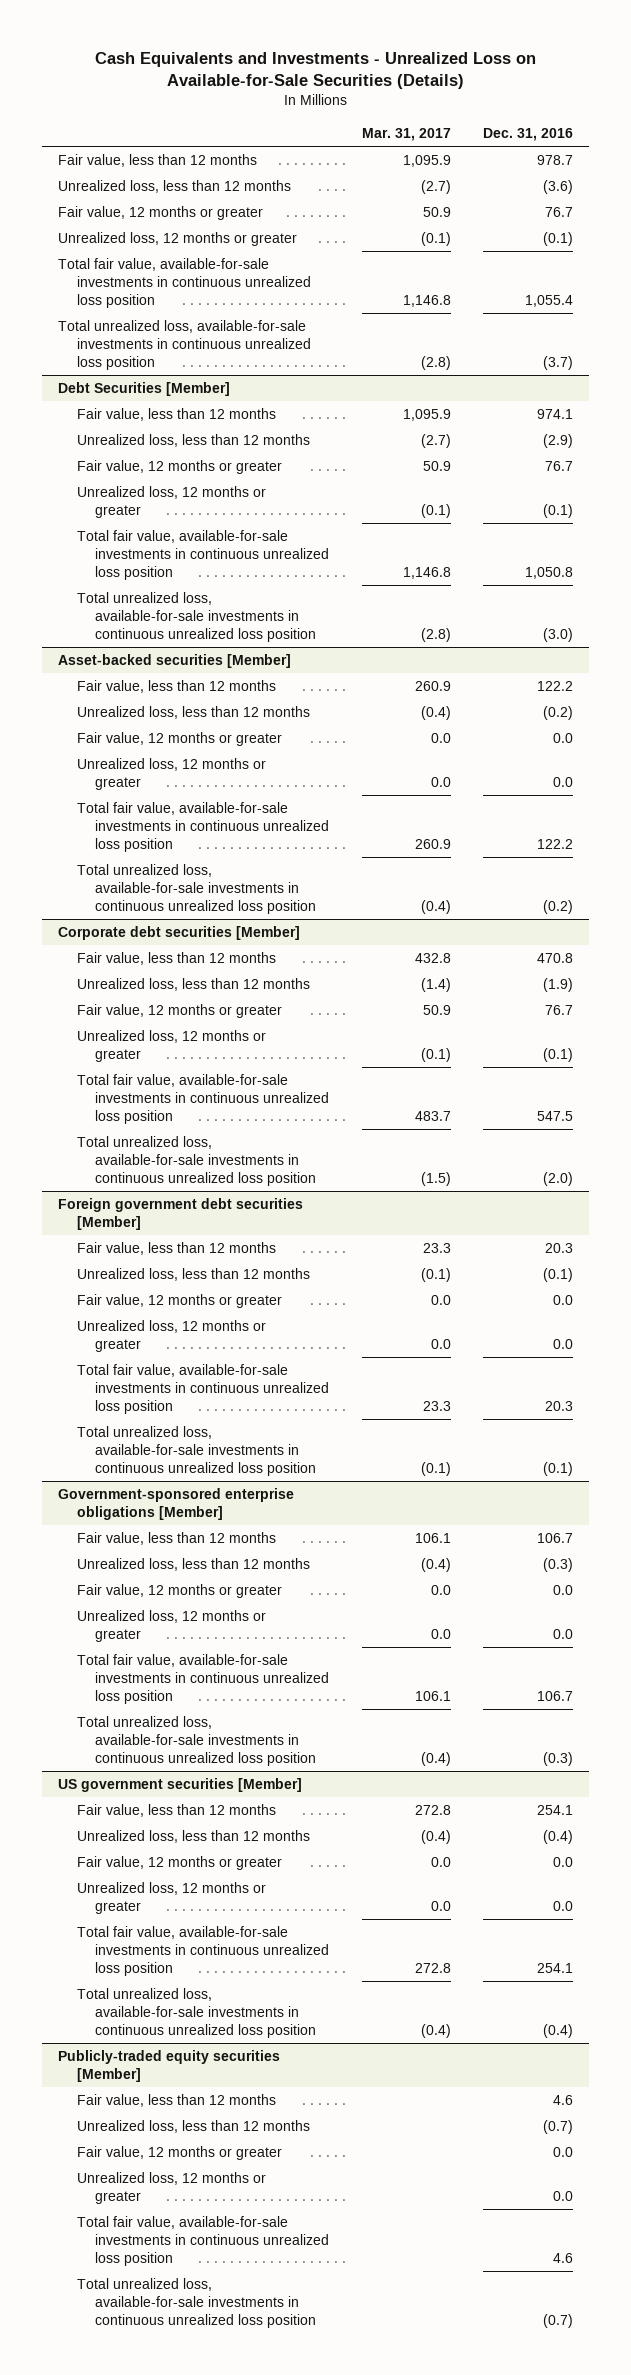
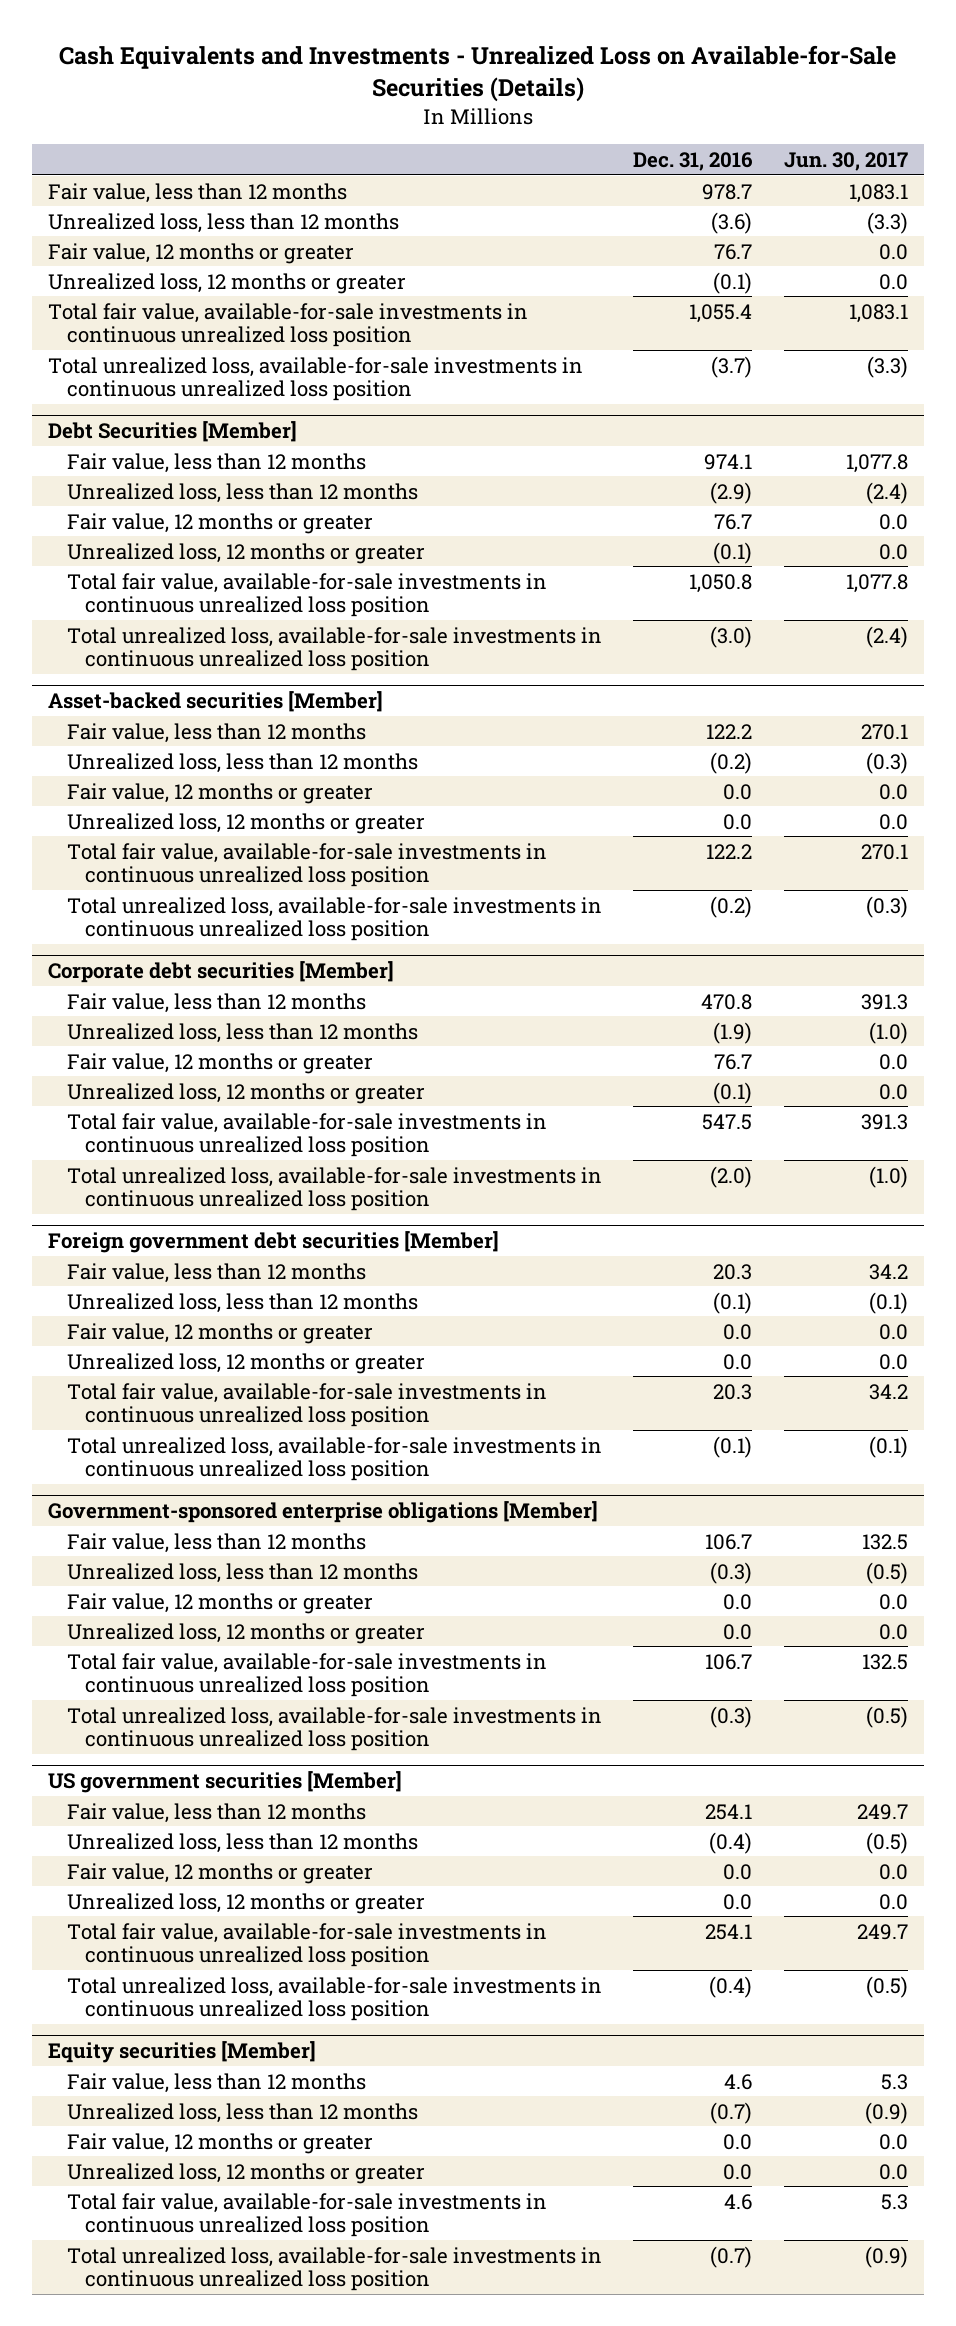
[361,127,451,141] Mar. 31, 2017 -> none
none -> [783,152,908,172] Jun. 30, 2017
[58,2050,281,2083] Publicly-traded equity securities [Member] -> [48,2041,317,2064] Equity securities [Member]

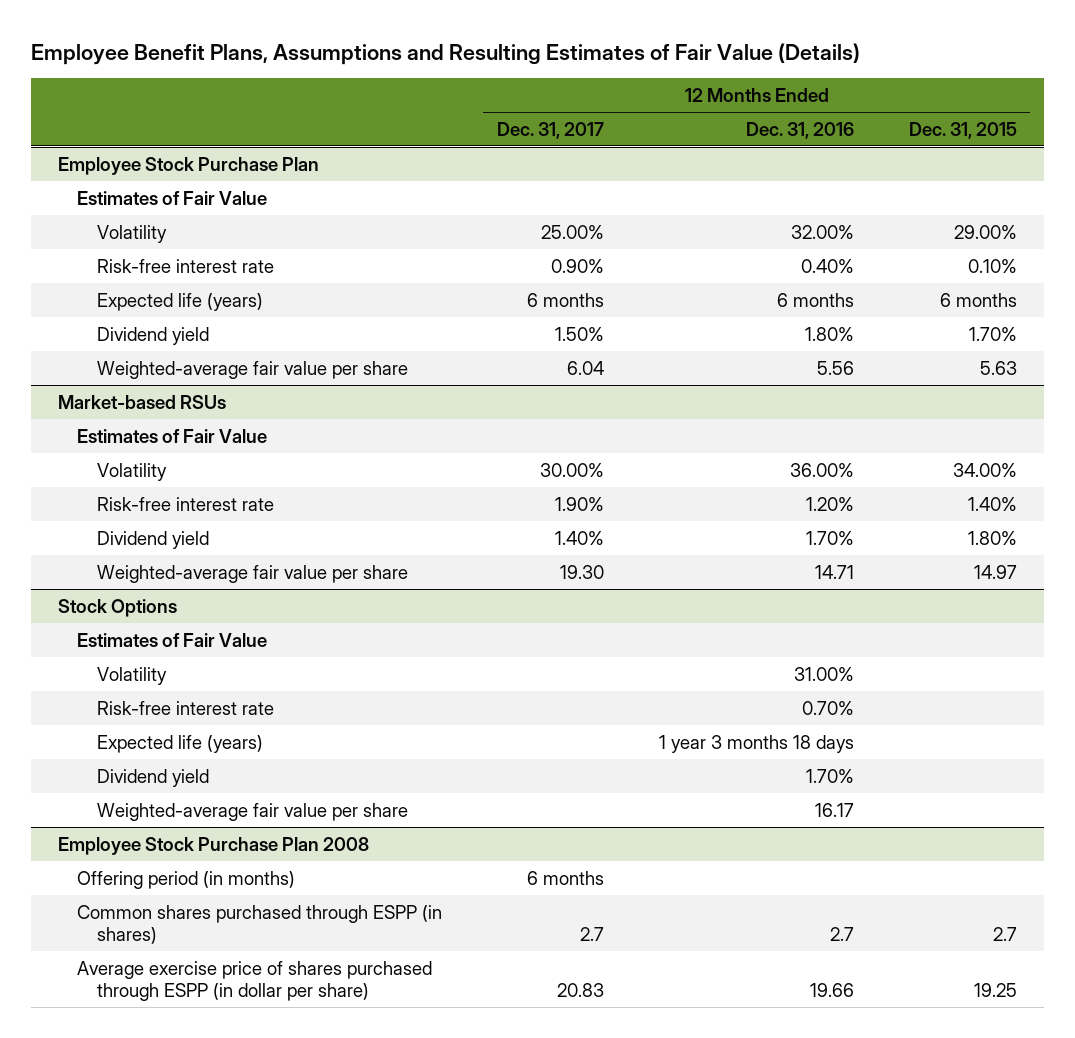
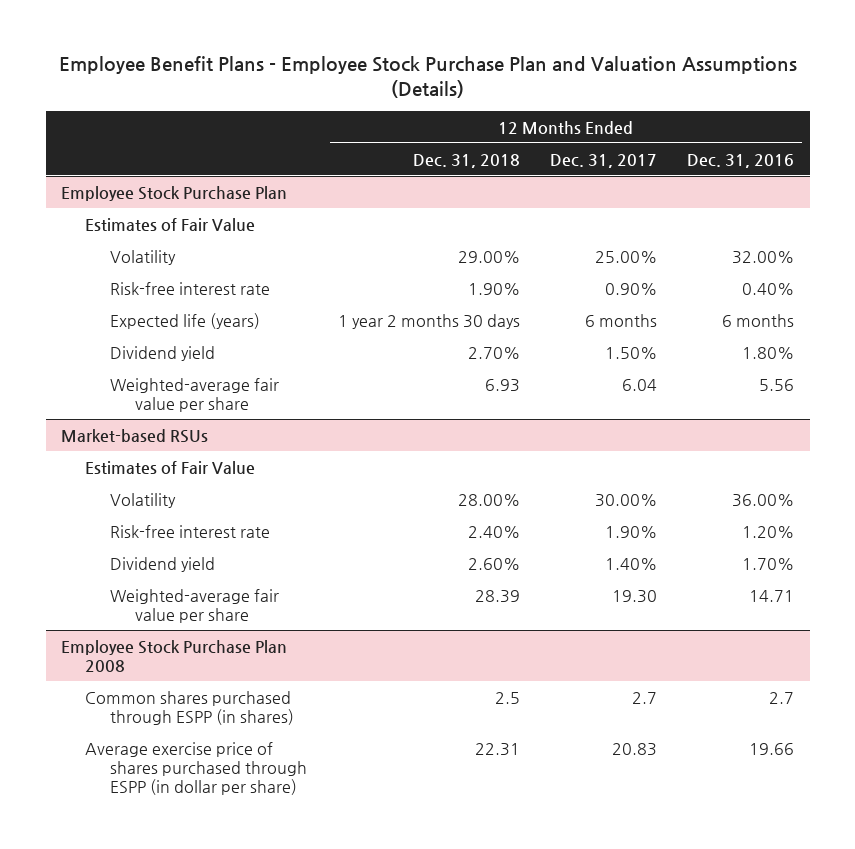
[30,42,860,65] Employee Benefit Plans, Assumptions and Resulting Estimates of Fair Value (Details) -> [58,56,797,99] Employee Benefit Plans - Employee Stock Purchase Plan and Valuation Assumptions (Details)
[908,121,1017,139] Dec. 31, 2015 -> none
none -> [412,153,520,168] Dec. 31, 2018
[58,598,178,617] Stock Options -> none
[77,632,268,647] Estimates of Fair Value -> none
[96,666,167,685] Volatility -> none
[96,700,274,715] Risk-free interest rate -> none
[96,734,263,753] Expected life (years) -> none
[96,768,209,787] Dividend yield -> none
[96,802,408,821] Weighted-average fair value per share -> none
[77,870,296,889] Offering period (in months) -> none

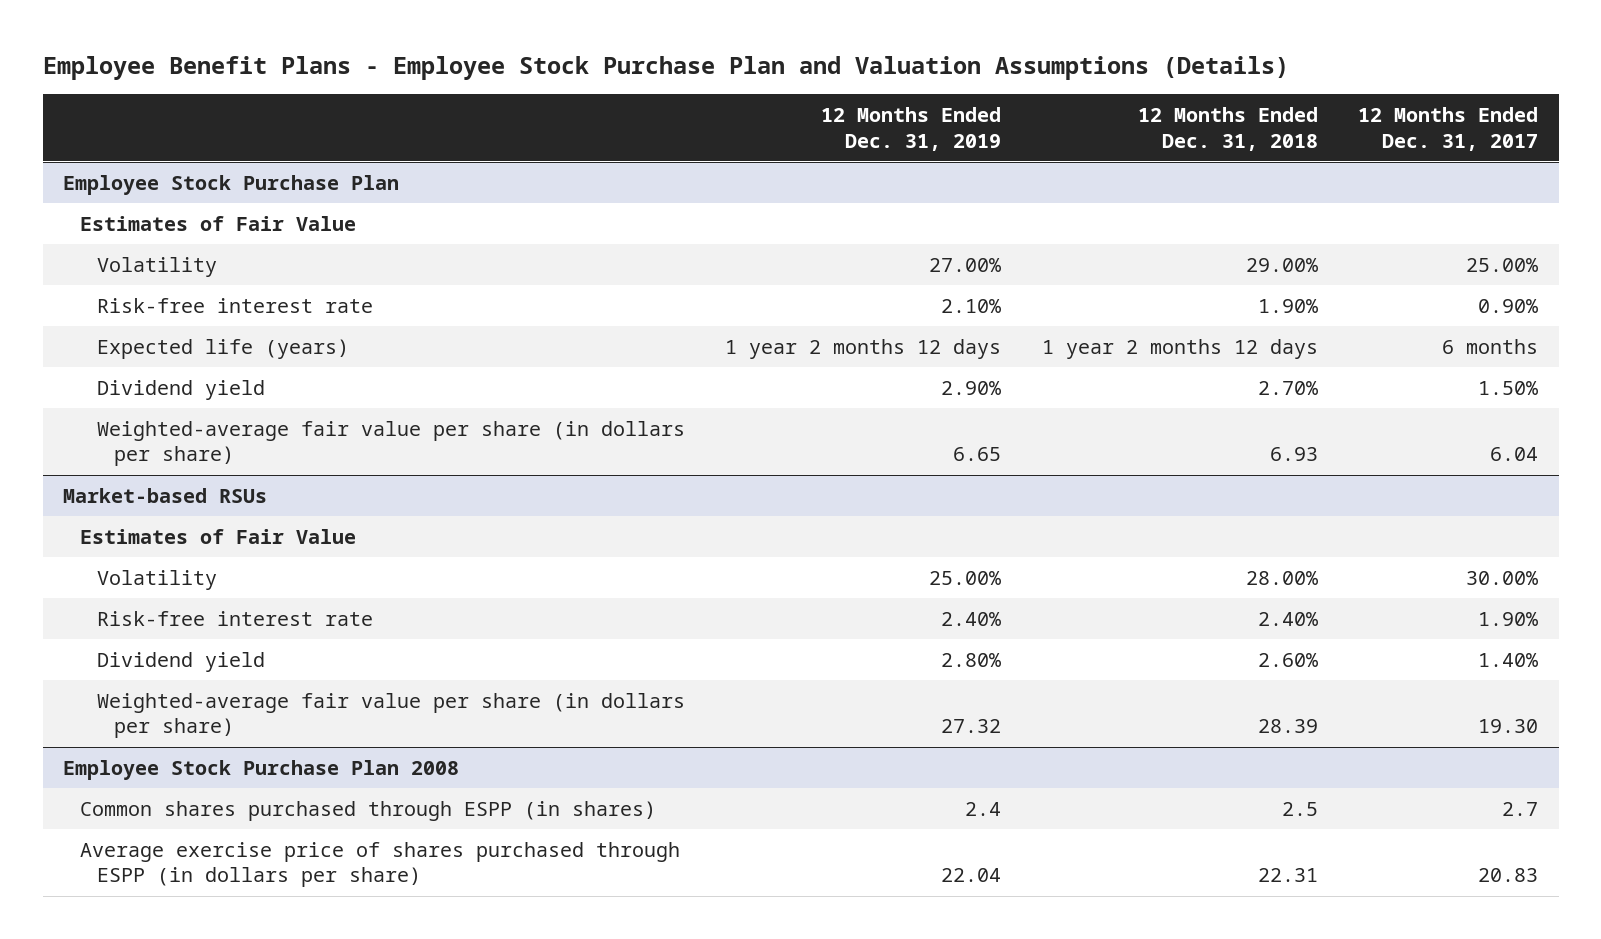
[687,153,795,168] Dec. 31, 2016 -> none
none -> [821,106,1002,151] 12 Months Ended Dec. 31, 2019
[337,313,520,329] 1 year 2 months 30 days -> [1041,338,1318,359] 1 year 2 months 12 days
[110,377,280,412] Weighted-average fair value per share -> [96,420,685,467] Weighted-average fair value per share (in dollars per share)
[110,588,280,623] Weighted-average fair value per share -> [96,692,685,739] Weighted-average fair value per share (in dollars per share)
[85,741,308,796] Average exercise price of shares purchased through ESPP (in dollar per share) -> [79,841,680,888] Average exercise price of shares purchased through ESPP (in dollars per share)

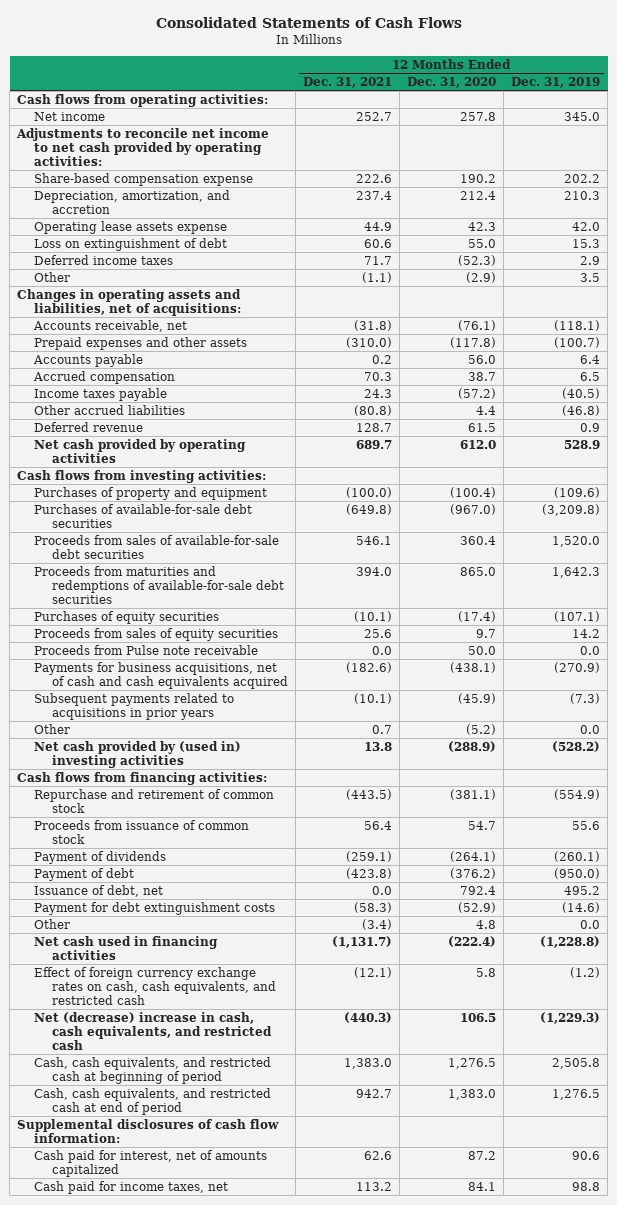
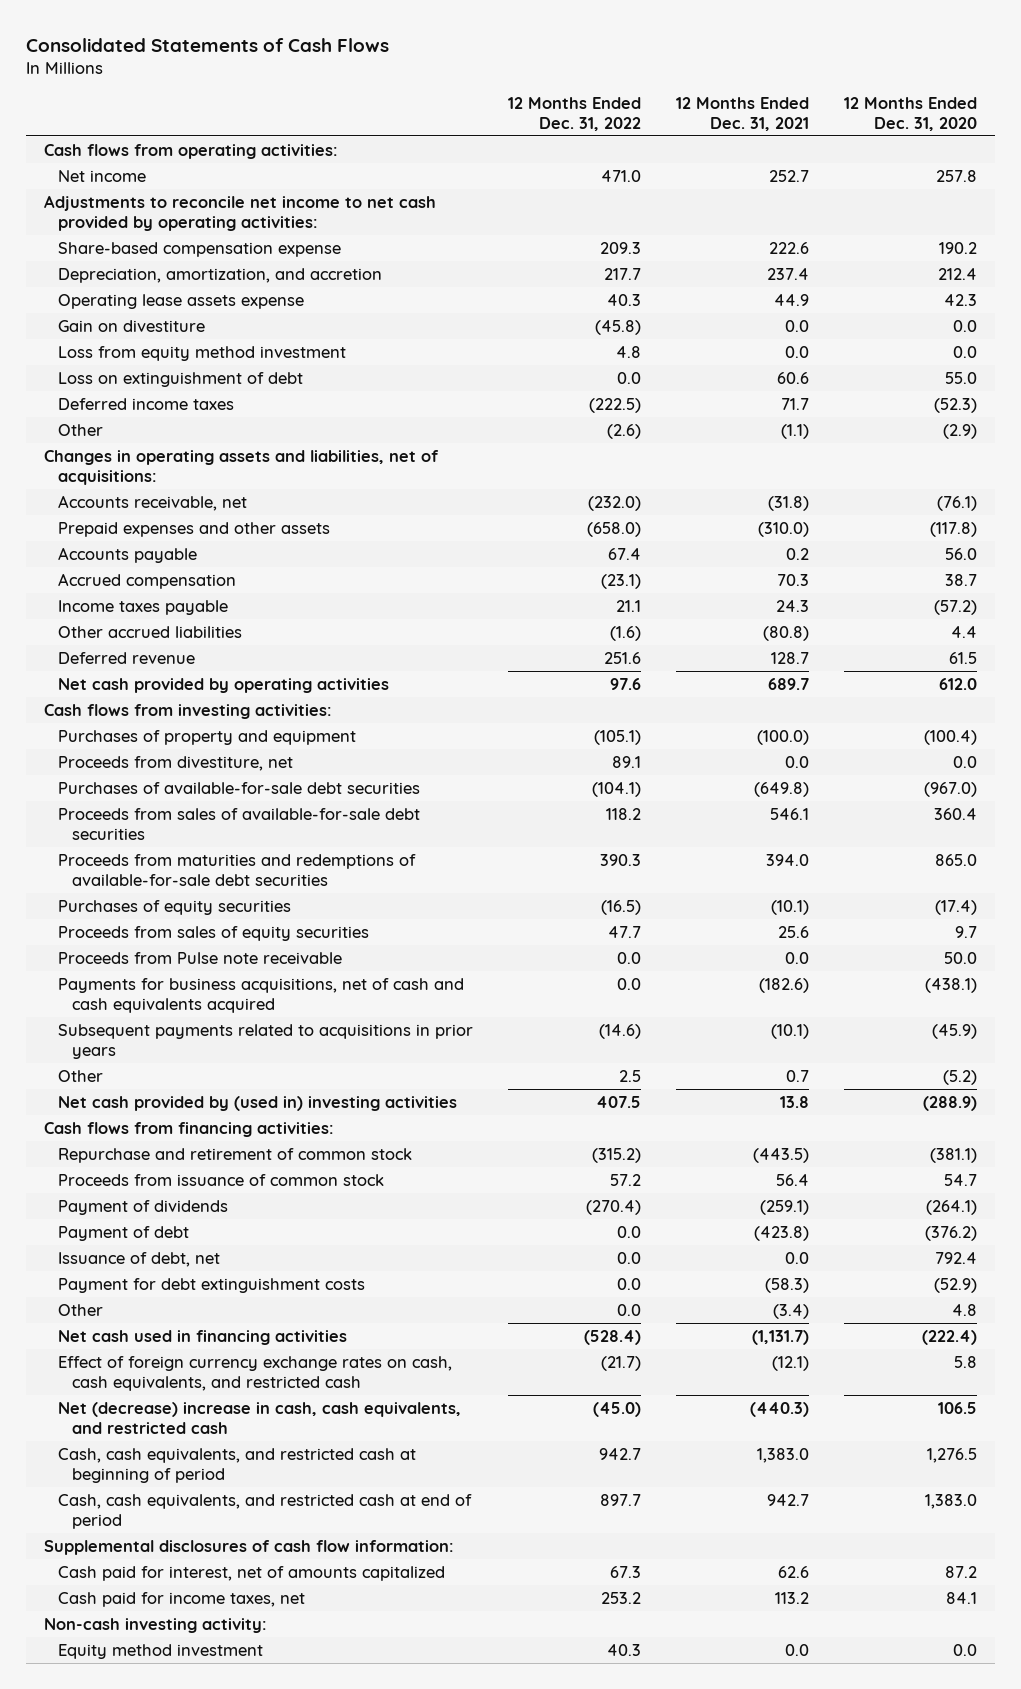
[511,77,601,89] Dec. 31, 2019 -> none
none -> [507,96,641,132] 12 Months Ended Dec. 31, 2022
none -> [57,319,205,332] Gain on divestiture
none -> [57,345,346,361] Loss from equity method investment
none -> [57,755,293,771] Proceeds from divestiture, net
none -> [43,1617,267,1633] Non-cash investing activity:
none -> [57,1643,263,1659] Equity method investment

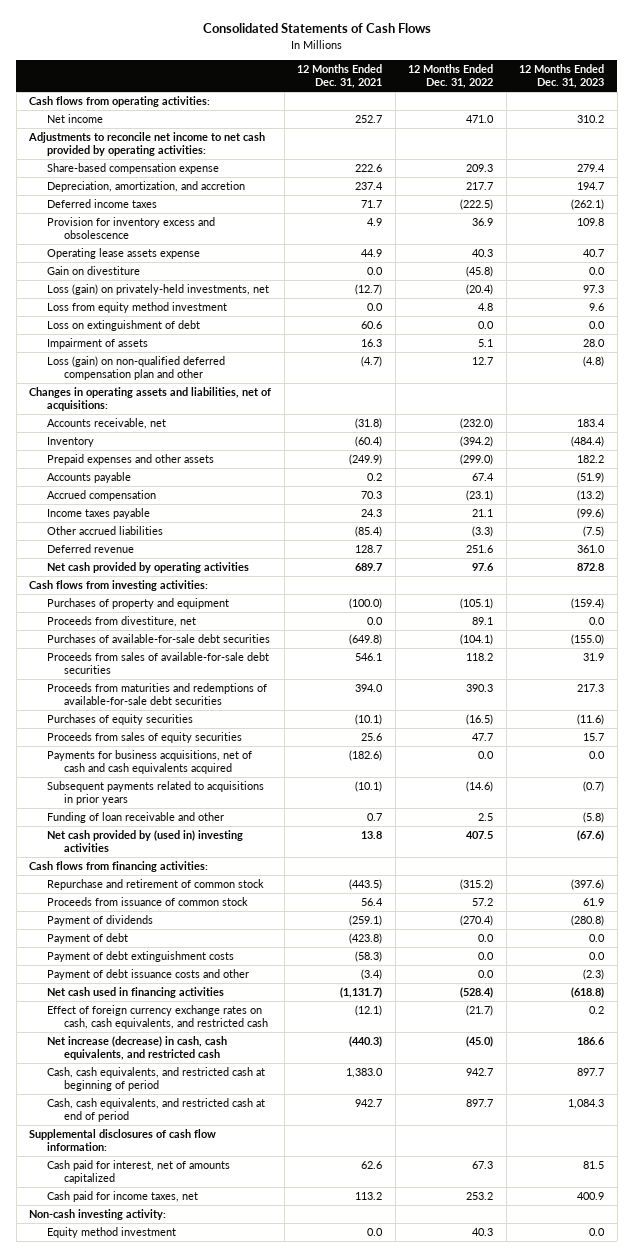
[844,96,978,132] 12 Months Ended Dec. 31, 2020 -> none
none -> [519,64,605,88] 12 Months Ended Dec. 31, 2023
[57,397,234,410] Deferred income taxes -> [46,199,157,209] Deferred income taxes
none -> [46,217,215,240] Provision for inventory excess and obsolescence
none -> [46,284,269,296] Loss (gain) on privately-held investments, net
[57,423,103,436] Other -> none
none -> [46,338,148,350] Impairment of assets
none -> [46,356,225,381] Loss (gain) on non-qualified deferred compensation plan and other
none -> [46,437,94,448] Inventory
[586,521,641,537] (658.0) -> [460,454,494,466] (299.0)
[757,521,809,537] (310.0) -> [349,454,383,466] (249.9)
[609,625,641,641] (1.6) -> [472,526,494,538] (3.3)
[762,625,809,641] (80.8) -> [355,526,383,538] (85.4)
[57,951,342,964] Proceeds from Pulse note receivable -> none
[57,1069,103,1082] Other -> [46,812,224,824] Funding of loan receivable and other
[57,1251,220,1267] Issuance of debt, net -> none
[57,1277,365,1293] Payment for debt extinguishment costs -> [46,951,234,963] Payment of debt extinguishment costs
[57,1303,103,1316] Other -> [46,969,249,981] Payment of debt issuance costs and other
[57,1401,461,1434] Net (decrease) increase in cash, cash equivalents, and restricted cash -> [46,1036,227,1061] Net increase (decrease) in cash, cash equivalents, and restricted cash

